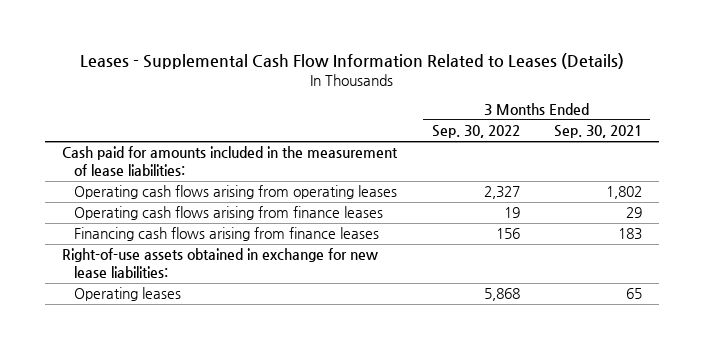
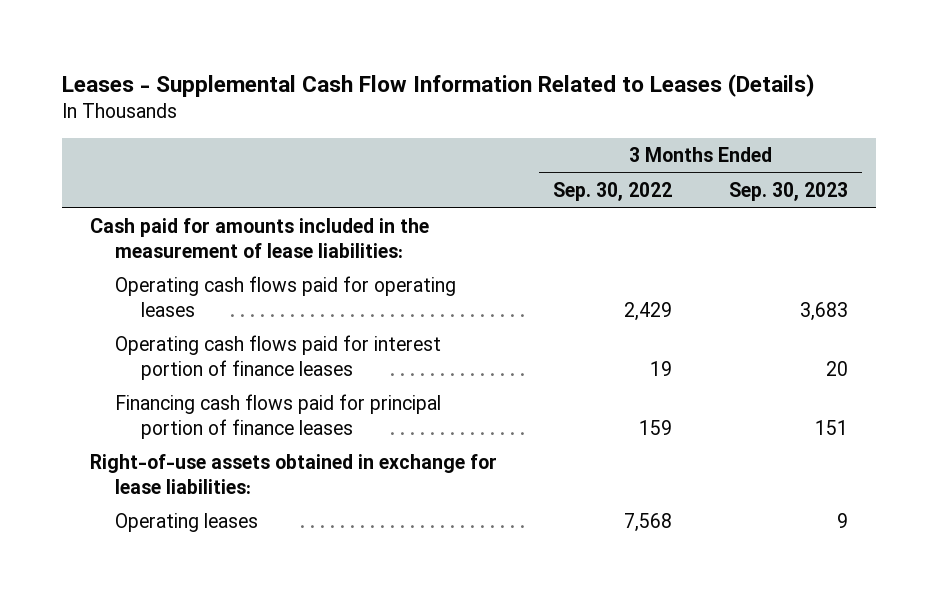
[553,125,642,139] Sep. 30, 2021 -> none
none -> [729,182,849,202] Sep. 30, 2023
[74,185,398,200] Operating cash flows arising from operating leases -> [115,276,457,317] Operating cash flows paid for operating leases
[483,186,520,200] 2,327 -> [624,301,673,321] 2,429
[74,206,384,221] Operating cash flows arising from finance leases -> [115,335,442,380] Operating cash flows paid for interest portion of finance leases
[74,227,380,242] Financing cash flows arising from finance leases -> [115,394,442,439] Financing cash flows paid for principal portion of finance leases
[495,228,520,240] 156 -> [639,419,673,435] 159
[62,248,379,279] Right-of-use assets obtained in exchange for new lease liabilities: -> [89,454,497,494] Right-of-use assets obtained in exchange for lease liabilities:
[483,288,520,302] 5,868 -> [624,513,673,533] 7,568

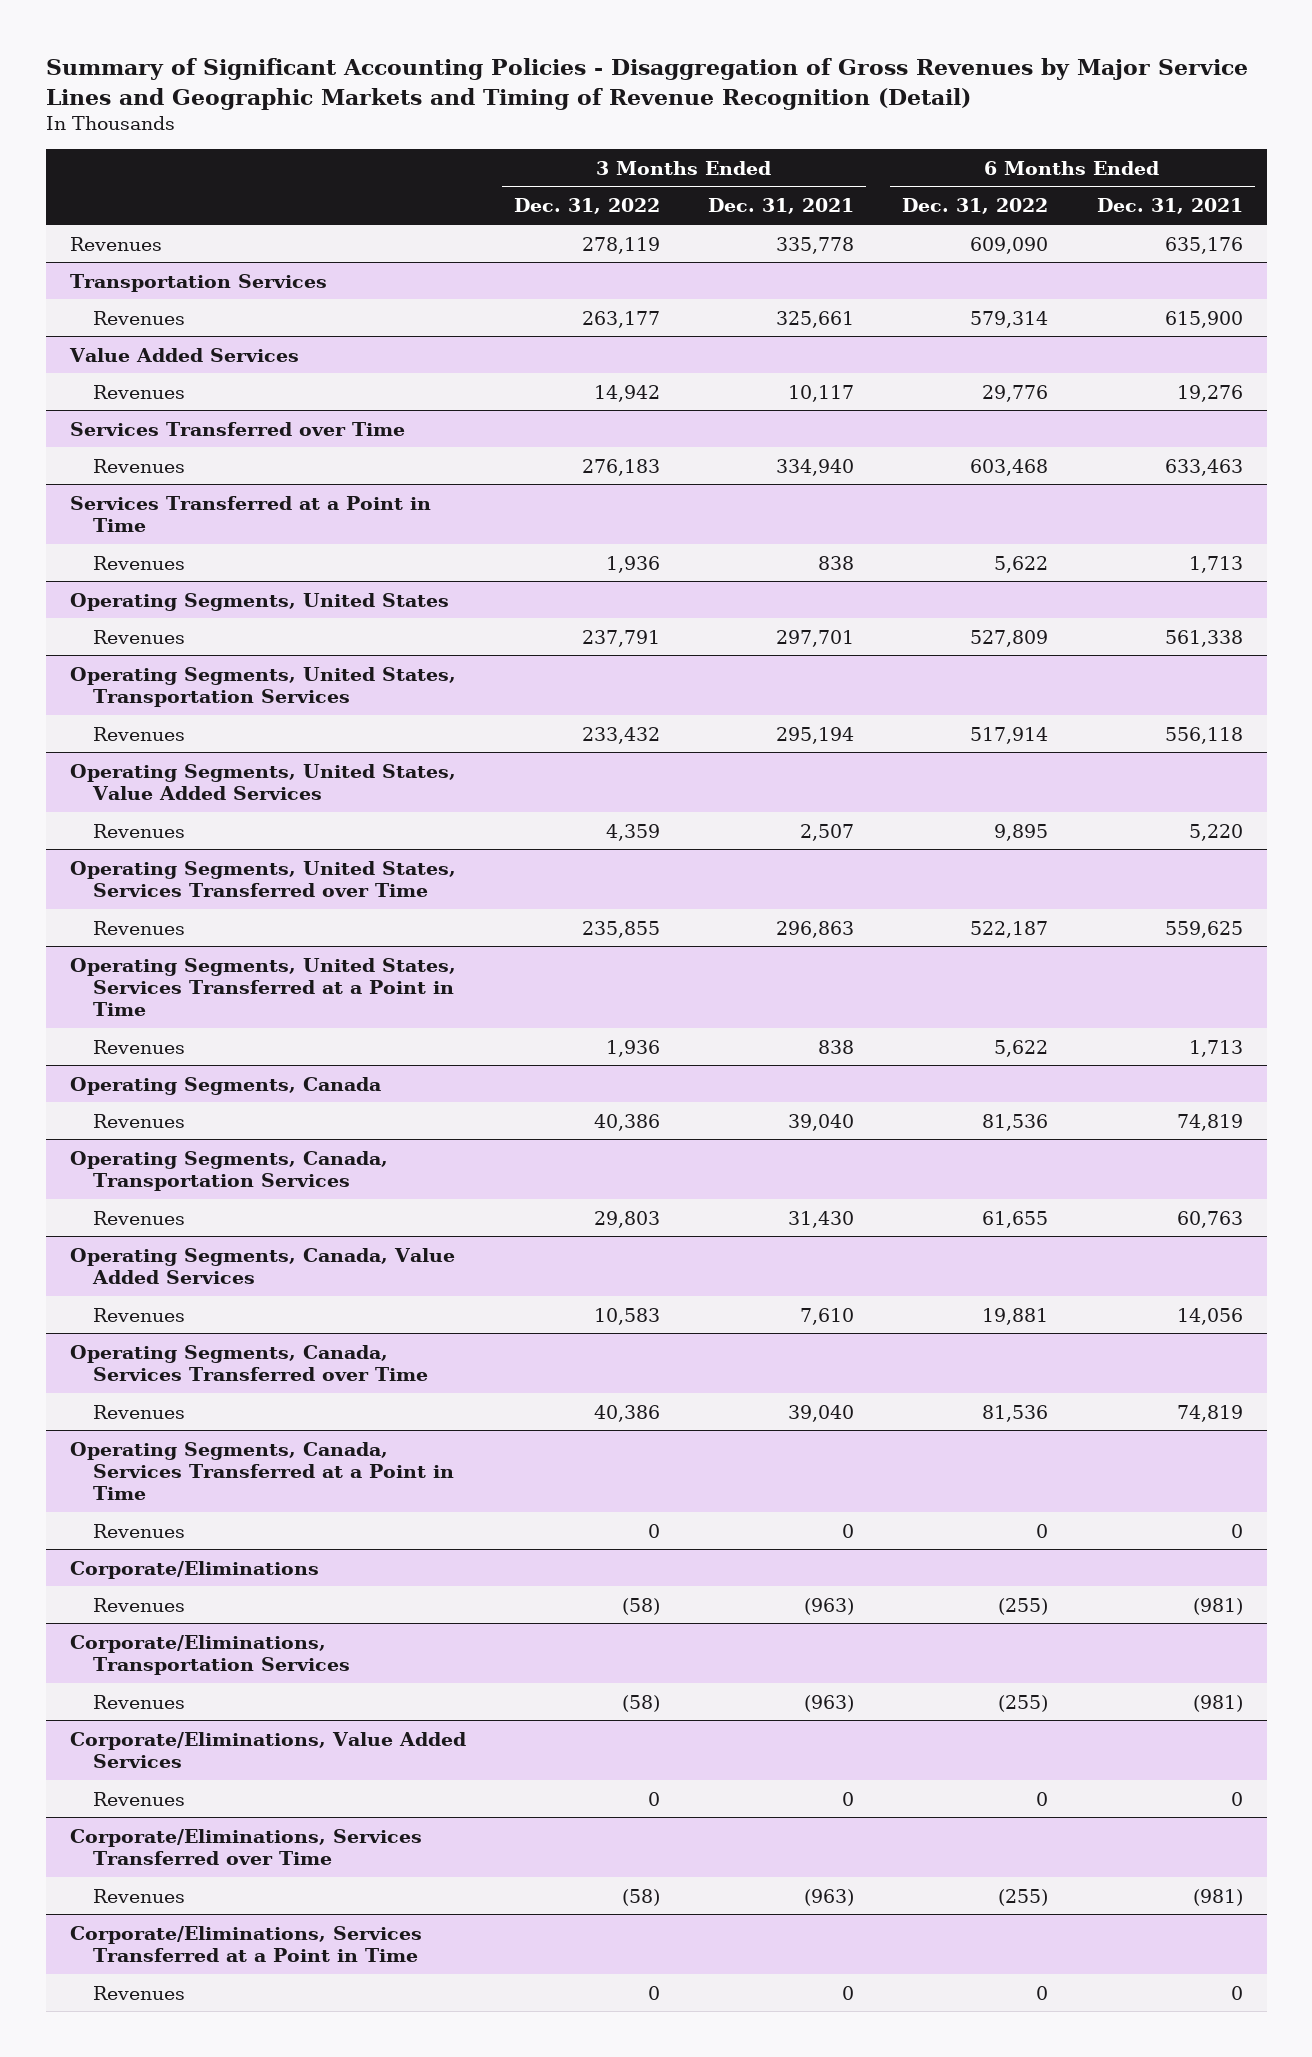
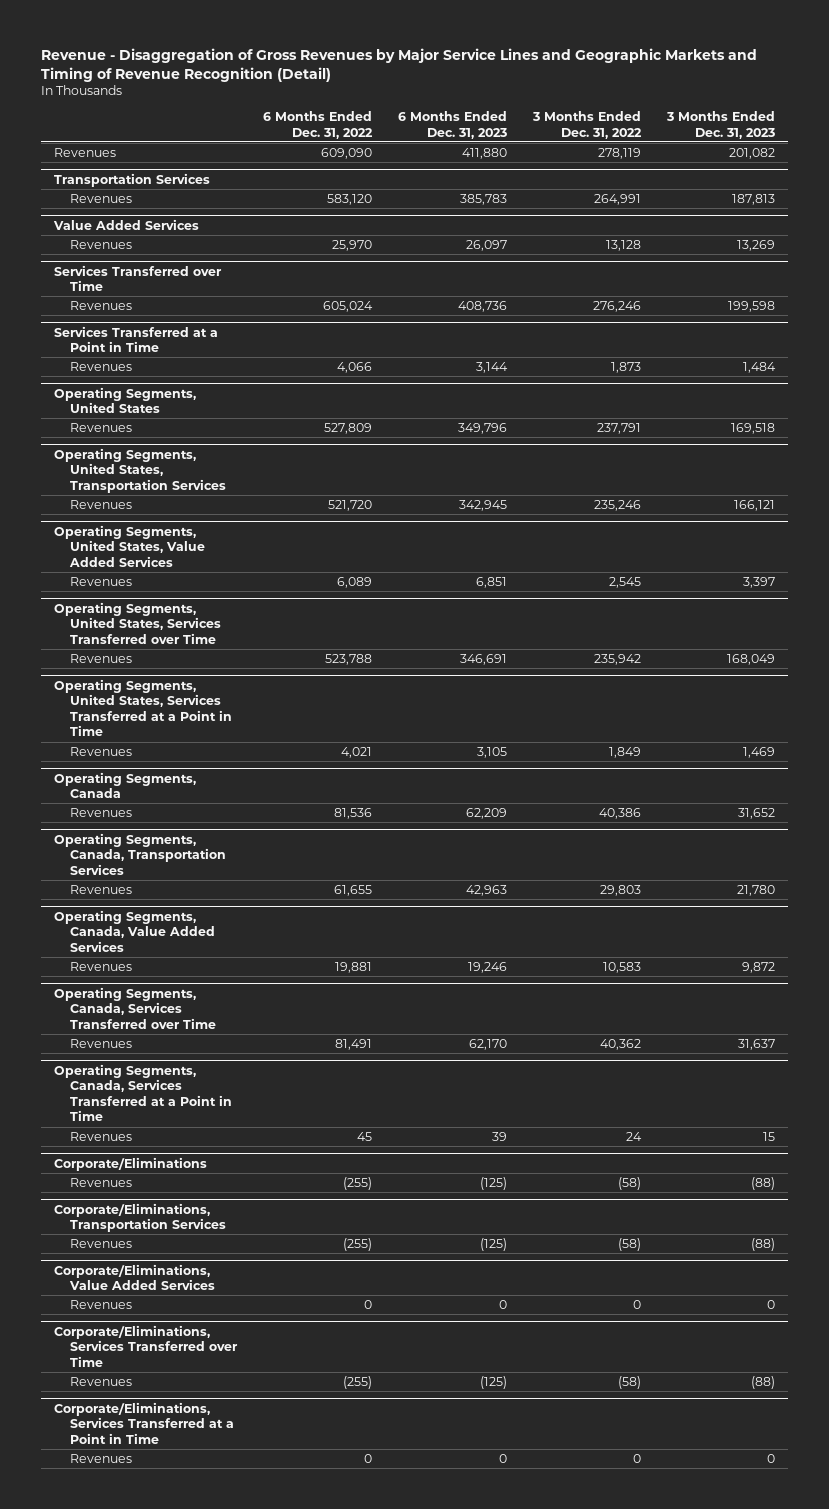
[45,58,1248,110] Summary of Significant Accounting Policies - Disaggregation of Gross Revenues by Major Service Lines and Geographic Markets and Timing of Revenue Recognition (Detail) -> [40,47,757,82] Revenue - Disaggregation of Gross Revenues by Major Service Lines and Geographic Markets and Timing of Revenue Recognition (Detail)
[708,198,855,215] Dec. 31, 2021 -> none
[1096,198,1243,215] Dec. 31, 2021 -> none
none -> [397,111,507,139] 6 Months Ended Dec. 31, 2023
none -> [665,111,775,139] 3 Months Ended Dec. 31, 2023
[581,310,660,328] 263,177 -> [593,193,641,205] 264,991
[970,310,1049,328] 579,314 -> [326,193,372,205] 583,120
[593,384,660,402] 14,942 -> [605,239,641,251] 13,128
[982,384,1049,402] 29,776 -> [331,239,372,251] 25,970
[581,458,660,476] 276,183 -> [592,300,641,312] 276,246
[970,458,1049,476] 603,468 -> [322,300,373,312] 605,024
[605,555,660,573] 1,936 -> [610,361,641,373] 1,873
[994,555,1049,573] 5,622 -> [336,361,372,373] 4,066
[581,726,660,744] 233,432 -> [593,499,641,511] 235,246
[970,726,1049,744] 517,914 -> [327,499,372,511] 521,720
[605,823,660,841] 4,359 -> [608,576,641,588] 2,545
[994,823,1049,841] 9,895 -> [336,576,372,588] 6,089
[581,920,660,938] 235,855 -> [593,653,641,665] 235,942
[970,920,1049,938] 522,187 -> [324,653,372,665] 523,788
[605,1039,660,1057] 1,936 -> [608,746,641,758] 1,849
[994,1039,1049,1057] 5,622 -> [340,746,372,758] 4,021
[593,1404,660,1422] 40,386 -> [599,1038,641,1050] 40,362
[982,1404,1049,1422] 81,536 -> [334,1038,372,1050] 81,491
[647,1523,660,1538] 0 -> [625,1131,642,1141] 24
[1036,1523,1049,1538] 0 -> [356,1131,372,1141] 45

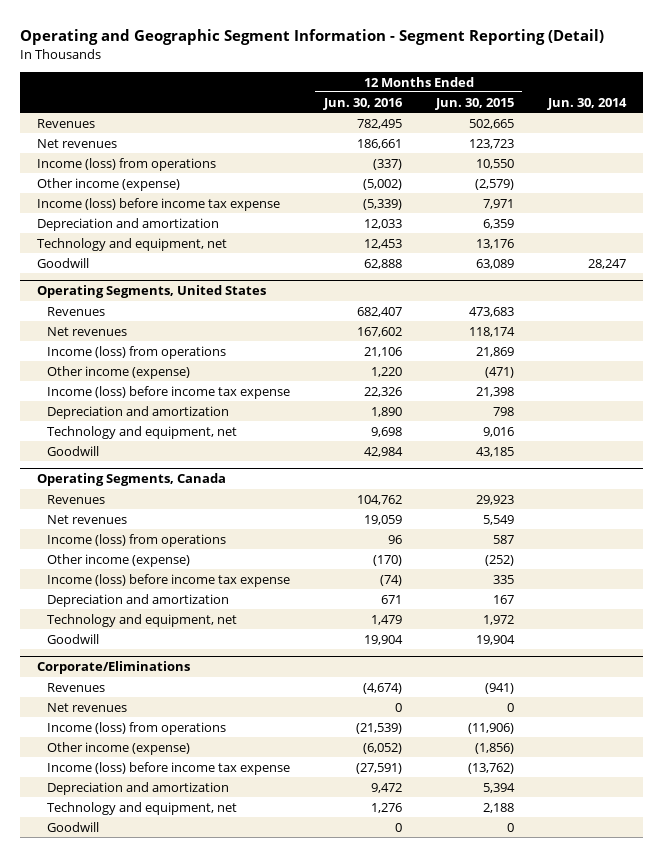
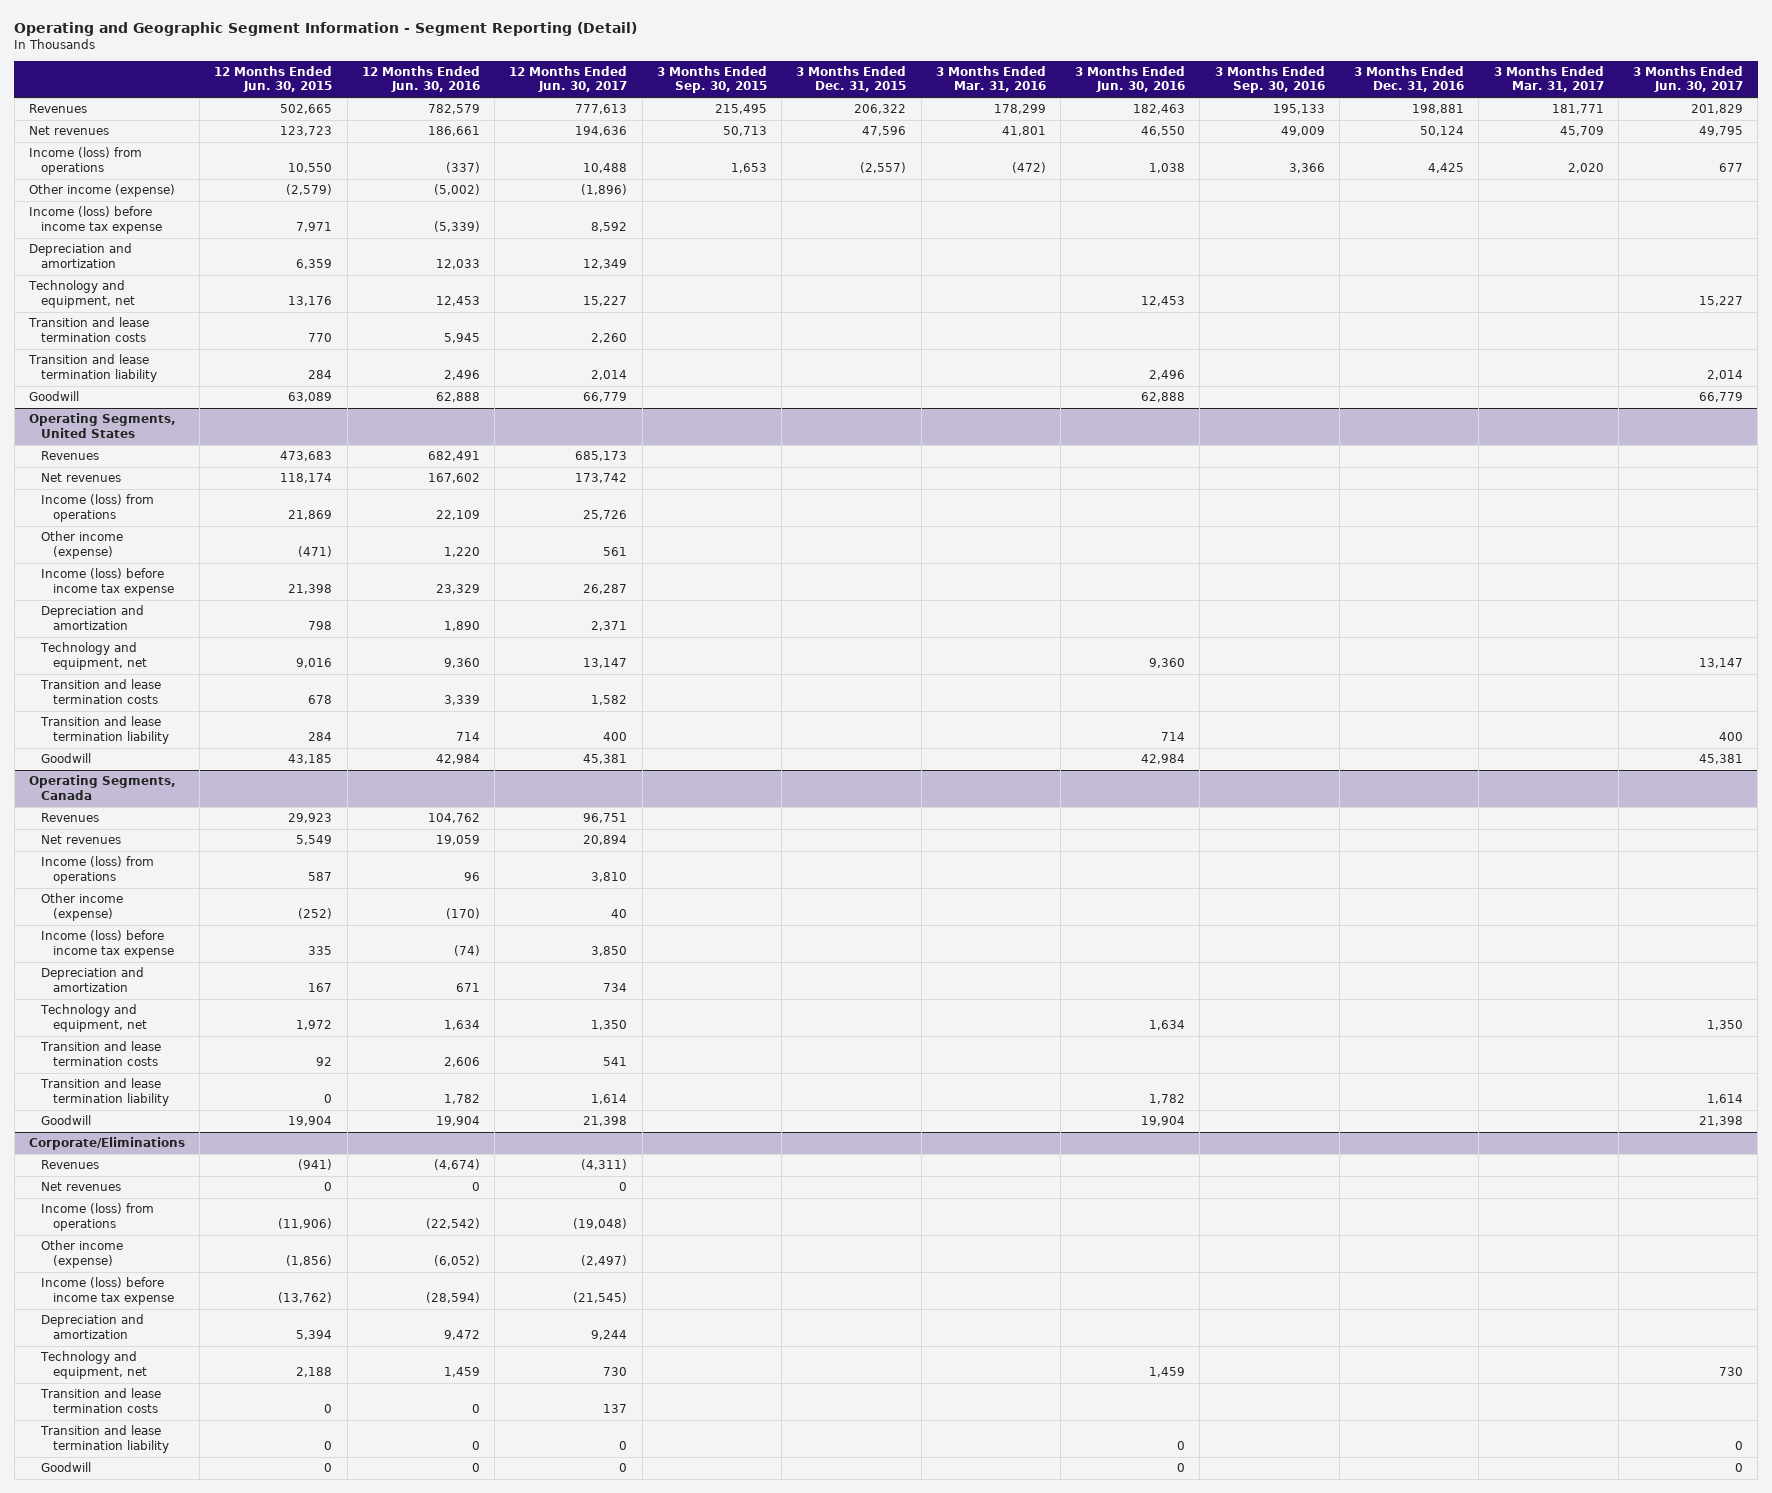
[546,97,627,110] Jun. 30, 2014 -> none
none -> [509,66,628,93] 12 Months Ended Jun. 30, 2017
none -> [656,66,767,94] 3 Months Ended Sep. 30, 2015
none -> [796,66,907,93] 3 Months Ended Dec. 31, 2015
none -> [935,66,1046,93] 3 Months Ended Mar. 31, 2016
none -> [1075,66,1186,93] 3 Months Ended Jun. 30, 2016
none -> [1214,66,1325,94] 3 Months Ended Sep. 30, 2016
none -> [1354,66,1465,93] 3 Months Ended Dec. 31, 2016
none -> [1493,66,1604,93] 3 Months Ended Mar. 31, 2017
none -> [1633,66,1744,93] 3 Months Ended Jun. 30, 2017
[356,118,402,129] 782,495 -> [427,104,480,115] 782,579
none -> [28,317,150,342] Transition and lease termination costs
none -> [28,354,157,382] Transition and lease termination liability
[356,306,402,317] 682,407 -> [427,451,480,462] 682,491
[363,346,402,357] 21,106 -> [435,509,480,520] 22,109
[363,386,402,397] 22,326 -> [435,583,480,594] 23,329
[370,426,402,437] 9,698 -> [443,657,480,668] 9,360
none -> [39,679,161,704] Transition and lease termination costs
none -> [39,716,169,744] Transition and lease termination liability
[370,614,402,625] 1,479 -> [443,1019,480,1030] 1,634
none -> [39,1041,161,1066] Transition and lease termination costs
none -> [39,1078,169,1106] Transition and lease termination liability
[355,722,402,734] (21,539) -> [425,1217,480,1229] (22,542)
[355,762,402,774] (27,591) -> [425,1291,480,1303] (28,594)
[370,802,402,813] 1,276 -> [443,1366,480,1377] 1,459
none -> [39,1388,161,1413] Transition and lease termination costs
none -> [39,1425,169,1453] Transition and lease termination liability

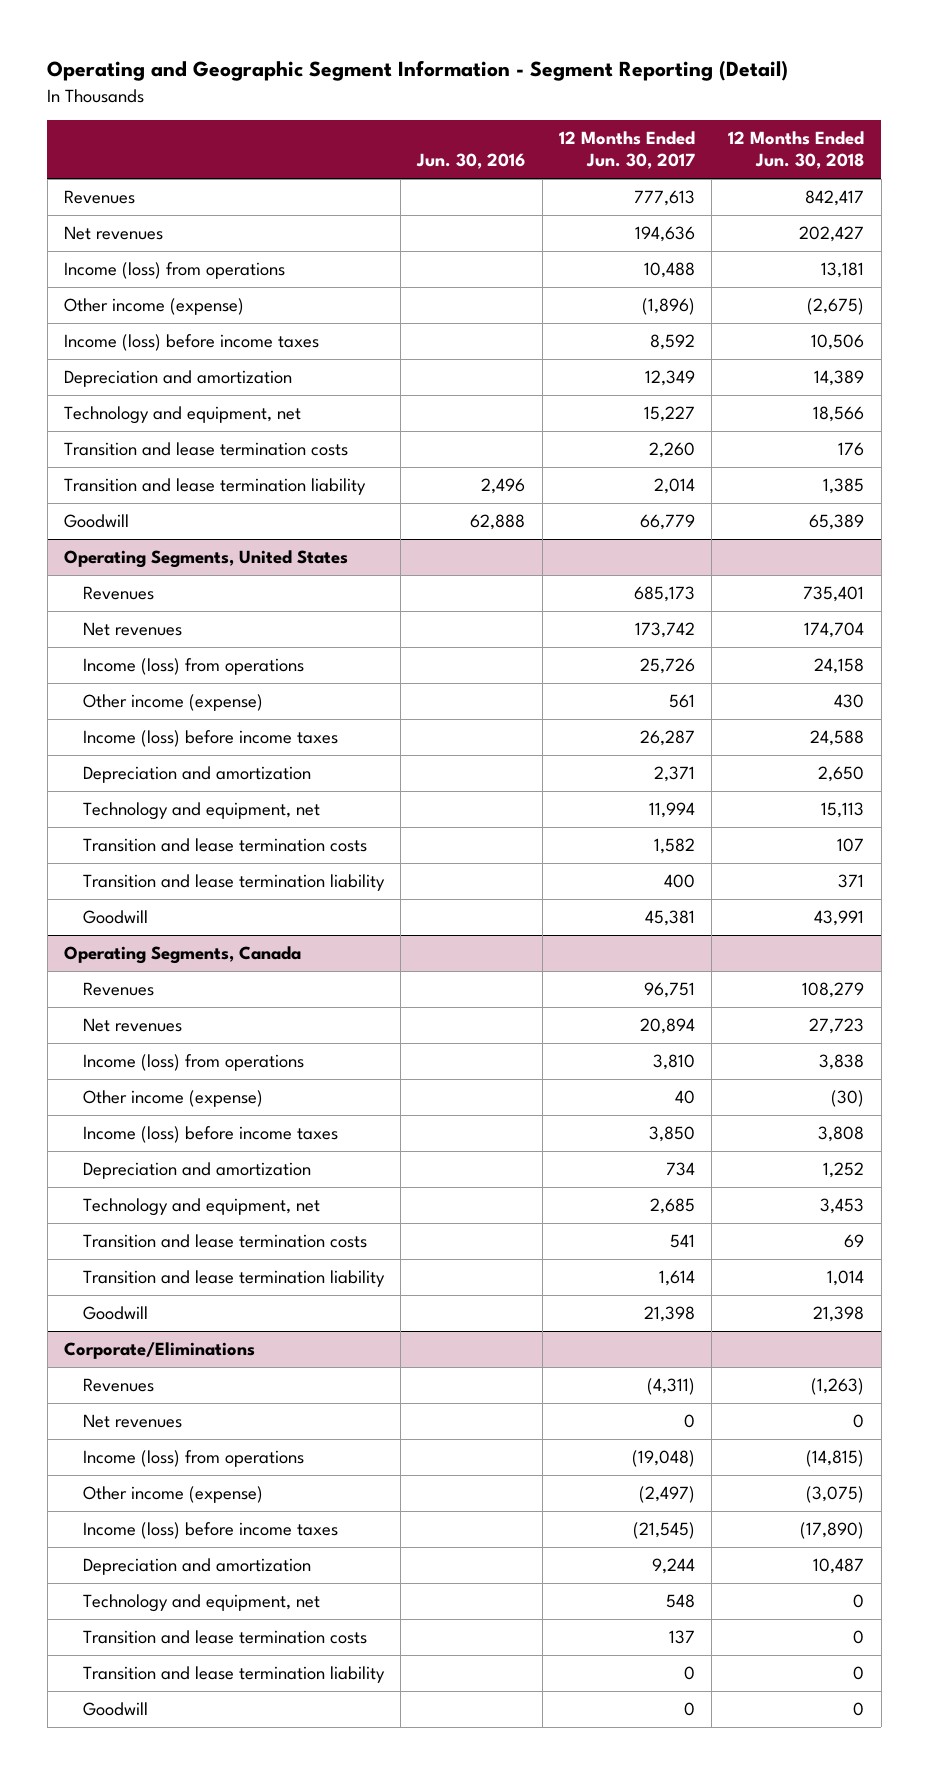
[214,66,333,93] 12 Months Ended Jun. 30, 2015 -> none
[361,66,480,93] 12 Months Ended Jun. 30, 2016 -> none
[656,66,767,94] 3 Months Ended Sep. 30, 2015 -> none
[796,66,907,93] 3 Months Ended Dec. 31, 2015 -> none
[935,66,1046,93] 3 Months Ended Mar. 31, 2016 -> none
[1075,66,1186,93] 3 Months Ended Jun. 30, 2016 -> none
[1214,66,1325,94] 3 Months Ended Sep. 30, 2016 -> none
[1354,66,1465,93] 3 Months Ended Dec. 31, 2016 -> none
[1493,66,1604,93] 3 Months Ended Mar. 31, 2017 -> none
[1633,66,1744,93] 3 Months Ended Jun. 30, 2017 -> none
none -> [416,153,526,170] Jun. 30, 2016
none -> [728,131,865,170] 12 Months Ended Jun. 30, 2018
[29,206,162,234] Income (loss) before income tax expense -> [64,334,320,352] Income (loss) before income taxes
[40,568,174,596] Income (loss) before income tax expense -> [82,730,338,748] Income (loss) before income taxes
[583,657,628,668] 13,147 -> [648,802,695,819] 11,994
[40,930,174,958] Income (loss) before income tax expense -> [82,1126,338,1144] Income (loss) before income taxes
[591,1019,628,1030] 1,350 -> [649,1198,695,1215] 2,685
[40,1277,174,1305] Income (loss) before income tax expense -> [82,1522,338,1540] Income (loss) before income taxes
[603,1366,628,1376] 730 -> [665,1594,695,1609] 548

